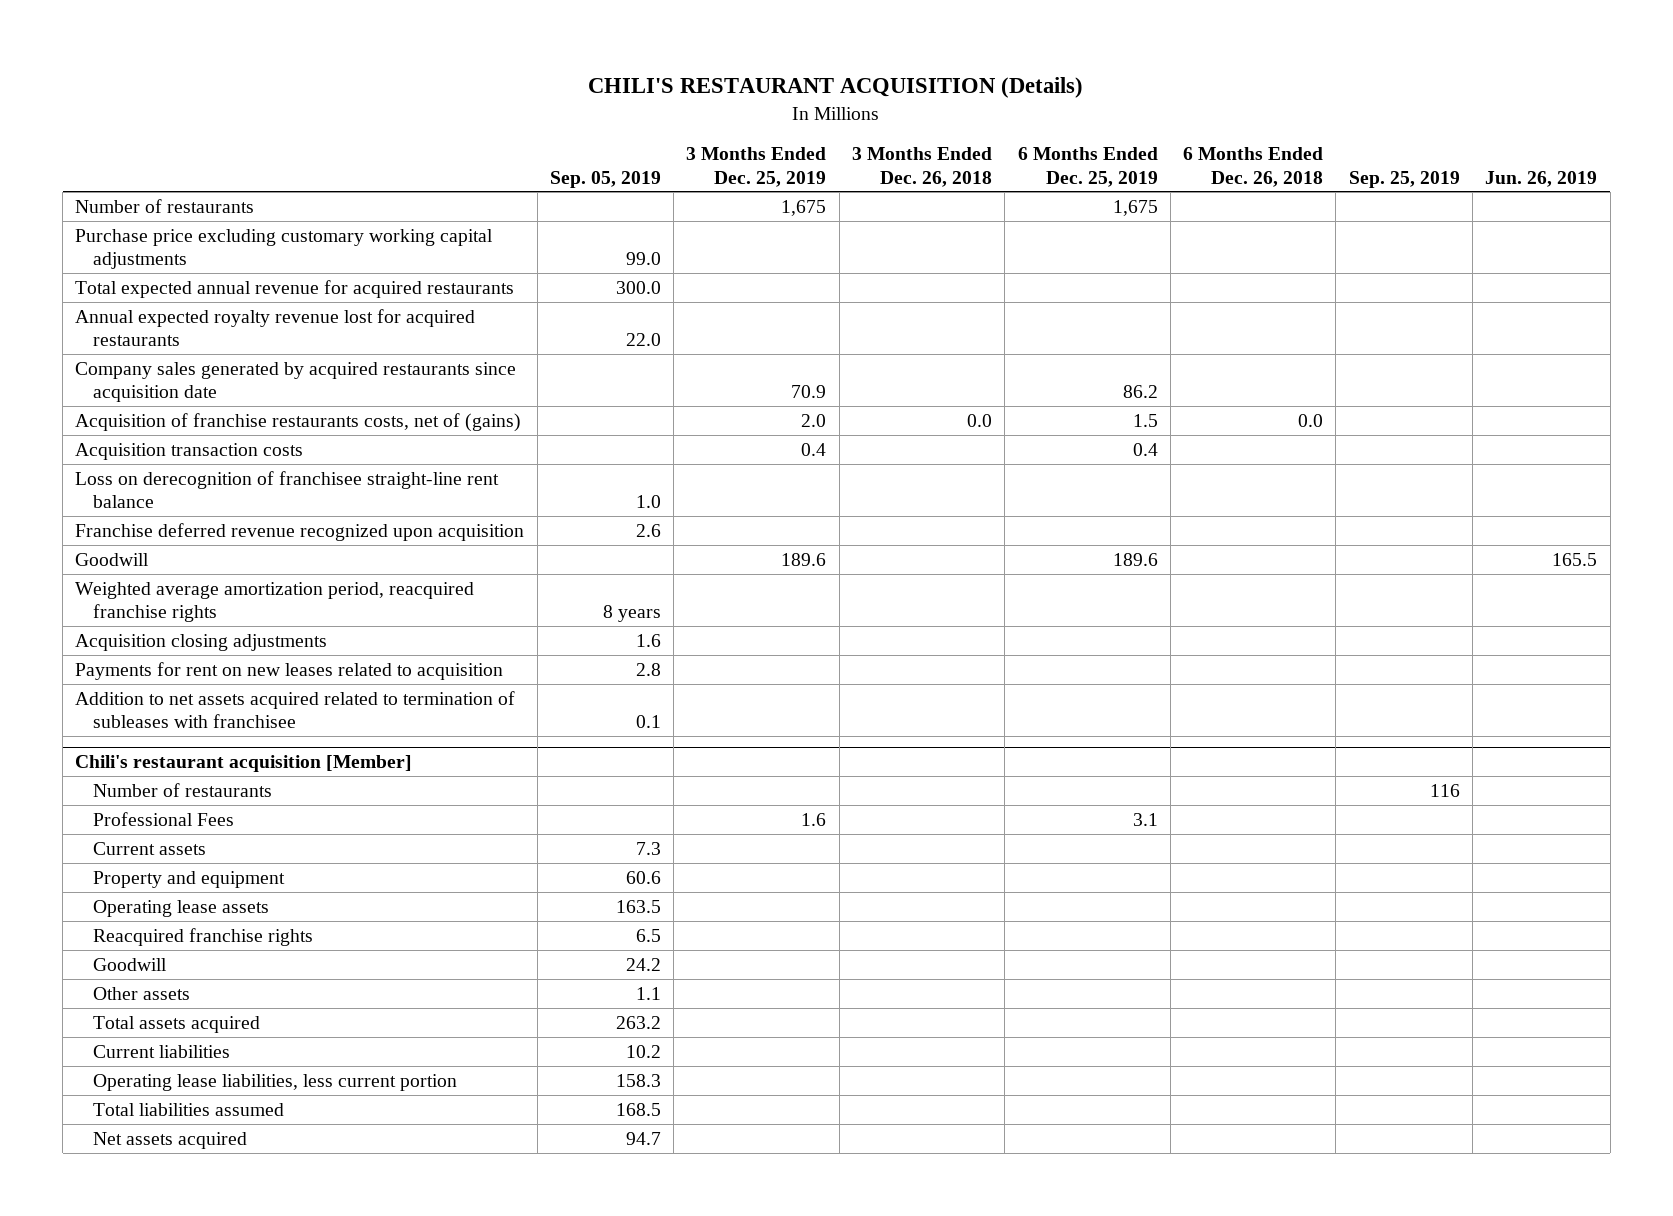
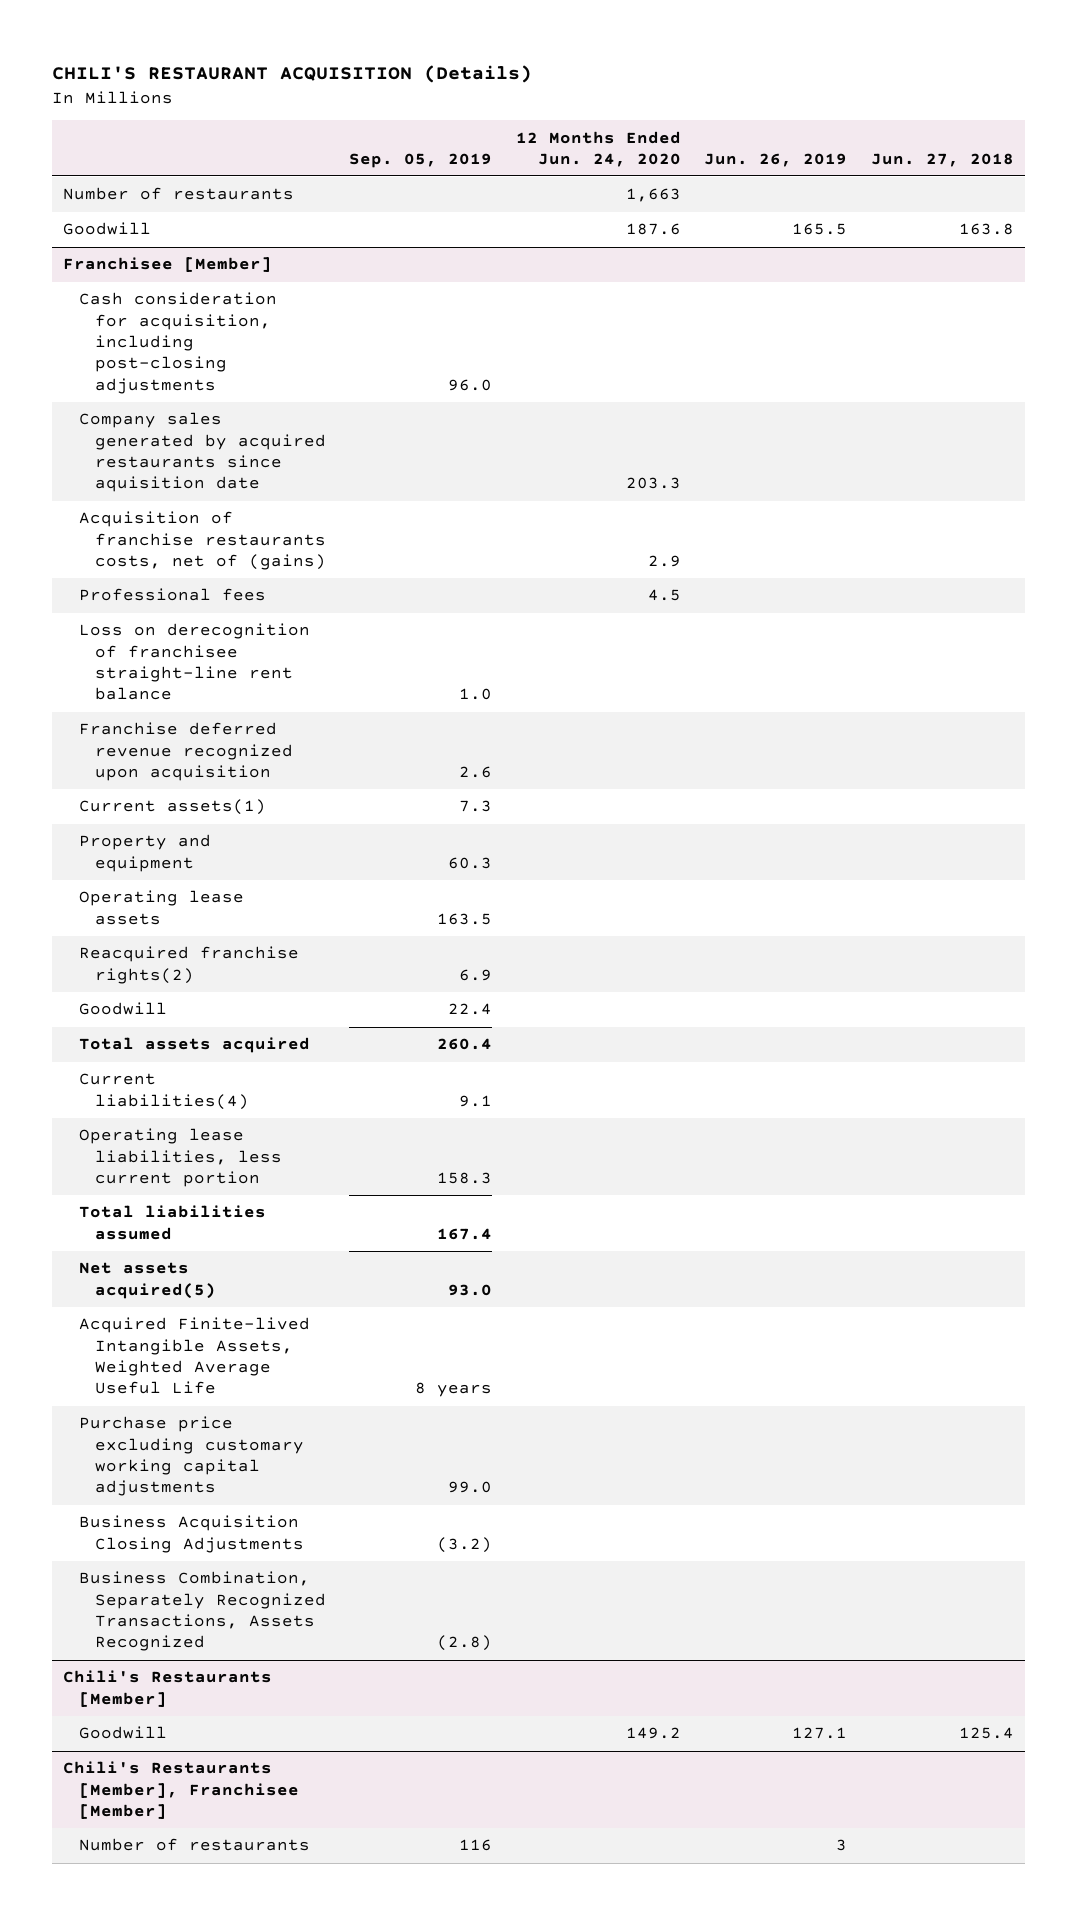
[686,147,827,187] 3 Months Ended Dec. 25, 2019 -> none
[852,147,993,187] 3 Months Ended Dec. 26, 2018 -> none
[1017,147,1158,187] 6 Months Ended Dec. 25, 2019 -> none
[1183,147,1324,187] 6 Months Ended Dec. 26, 2018 -> none
[1348,170,1460,188] Sep. 25, 2019 -> none
none -> [515,130,681,167] 12 Months Ended Jun. 24, 2020
none -> [870,152,1014,167] Jun. 27, 2018
[75,228,494,269] Purchase price excluding customary working capital adjustments -> none
[75,279,515,298] Total expected annual revenue for acquired restaurants -> none
[75,308,476,346] Annual expected royalty revenue lost for acquired restaurants -> none
[75,552,150,566] Goodwill -> [63,222,152,236] Goodwill
none -> [63,257,273,273] Franchisee [Member]
none -> [79,292,278,394] Cash consideration for acquisition, including post-closing adjustments
[75,361,517,402] Company sales generated by acquired restaurants since acquisition date -> [79,412,326,493] Company sales generated by acquired restaurants since aquisition date
[75,442,304,460] Acquisition transaction costs -> none
none -> [79,588,267,602] Professional fees
[75,581,475,622] Weighted average amortization period, reacquired franchise rights -> none
[75,633,328,651] Acquisition closing adjustments -> none
[75,661,504,680] Payments for rent on new leases related to acquisition -> none
[75,690,516,728] Addition to net assets acquired related to termination of subleases with franchisee -> none
[75,755,413,773] Chili's restaurant acquisition [Member] -> none
[92,782,272,797] Number of restaurants -> none
[92,811,234,826] Professional Fees -> none
[92,841,206,855] Current assets -> [79,799,267,816] Current assets(1)
[625,870,661,884] 60.6 -> [448,856,493,869] 60.3
[92,986,190,1000] Other assets -> none
[92,927,313,946] Reacquired franchise rights -> [79,946,300,984] Reacquired franchise rights(2)
[635,928,661,942] 6.5 -> [459,968,493,981] 6.9
[625,957,661,971] 24.2 -> [448,1003,493,1016] 22.4
[615,1015,661,1029] 263.2 -> [437,1038,493,1051] 260.4
[92,1044,230,1058] Current liabilities -> [79,1073,249,1110] Current liabilities(4)
[625,1044,661,1058] 10.2 -> [459,1094,493,1107] 9.1
[615,1102,661,1116] 168.5 -> [437,1227,493,1240] 167.4
[92,1131,247,1149] Net assets acquired -> [79,1262,216,1299] Net assets acquired(5)
[625,1131,661,1145] 94.7 -> [448,1283,493,1296] 93.0
none -> [79,1317,311,1395] Acquired Finite-lived Intangible Assets, Weighted Average Useful Life
none -> [79,1416,304,1497] Purchase price excluding customary working capital adjustments
none -> [79,1515,304,1553] Business Acquisition Closing Adjustments
none -> [79,1571,326,1652] Business Combination, Separately Recognized Transactions, Assets Recognized
none -> [63,1670,273,1707] Chili's Restaurants [Member]
none -> [79,1726,168,1740] Goodwill
none -> [63,1761,300,1820] Chili's Restaurants [Member], Franchisee [Member]
none -> [79,1838,311,1852] Number of restaurants

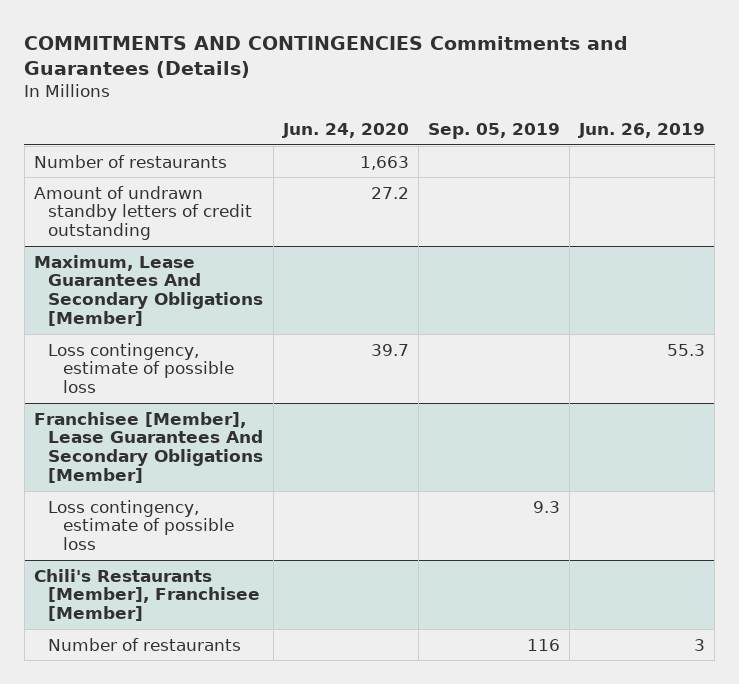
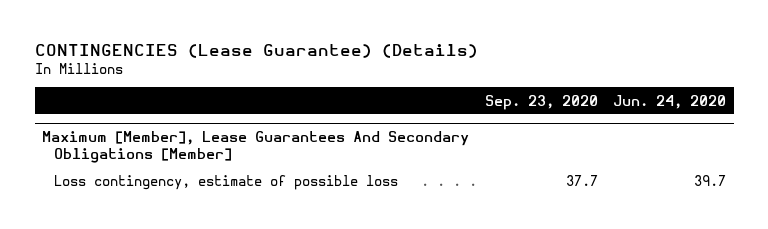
[24,35,629,79] COMMITMENTS AND CONTINGENCIES Commitments and Guarantees (Details) -> [34,43,478,58] CONTINGENCIES (Lease Guarantee) (Details)
[427,122,560,139] Sep. 05, 2019 -> none
[577,122,705,138] Jun. 26, 2019 -> none
none -> [484,94,598,110] Sep. 23, 2020
[33,154,227,168] Number of restaurants -> none
[33,185,253,241] Amount of undrawn standby letters of credit outstanding -> none
[33,254,264,326] Maximum, Lease Guarantees And Secondary Obligations [Member] -> [42,130,470,163] Maximum [Member], Lease Guarantees And Secondary Obligations [Member]
[33,411,264,483] Franchisee [Member], Lease Guarantees And Secondary Obligations [Member] -> none
[48,499,234,551] Loss contingency, estimate of possible loss -> none
[33,568,261,622] Chili's Restaurants [Member], Franchisee [Member] -> none
[48,637,242,651] Number of restaurants -> none

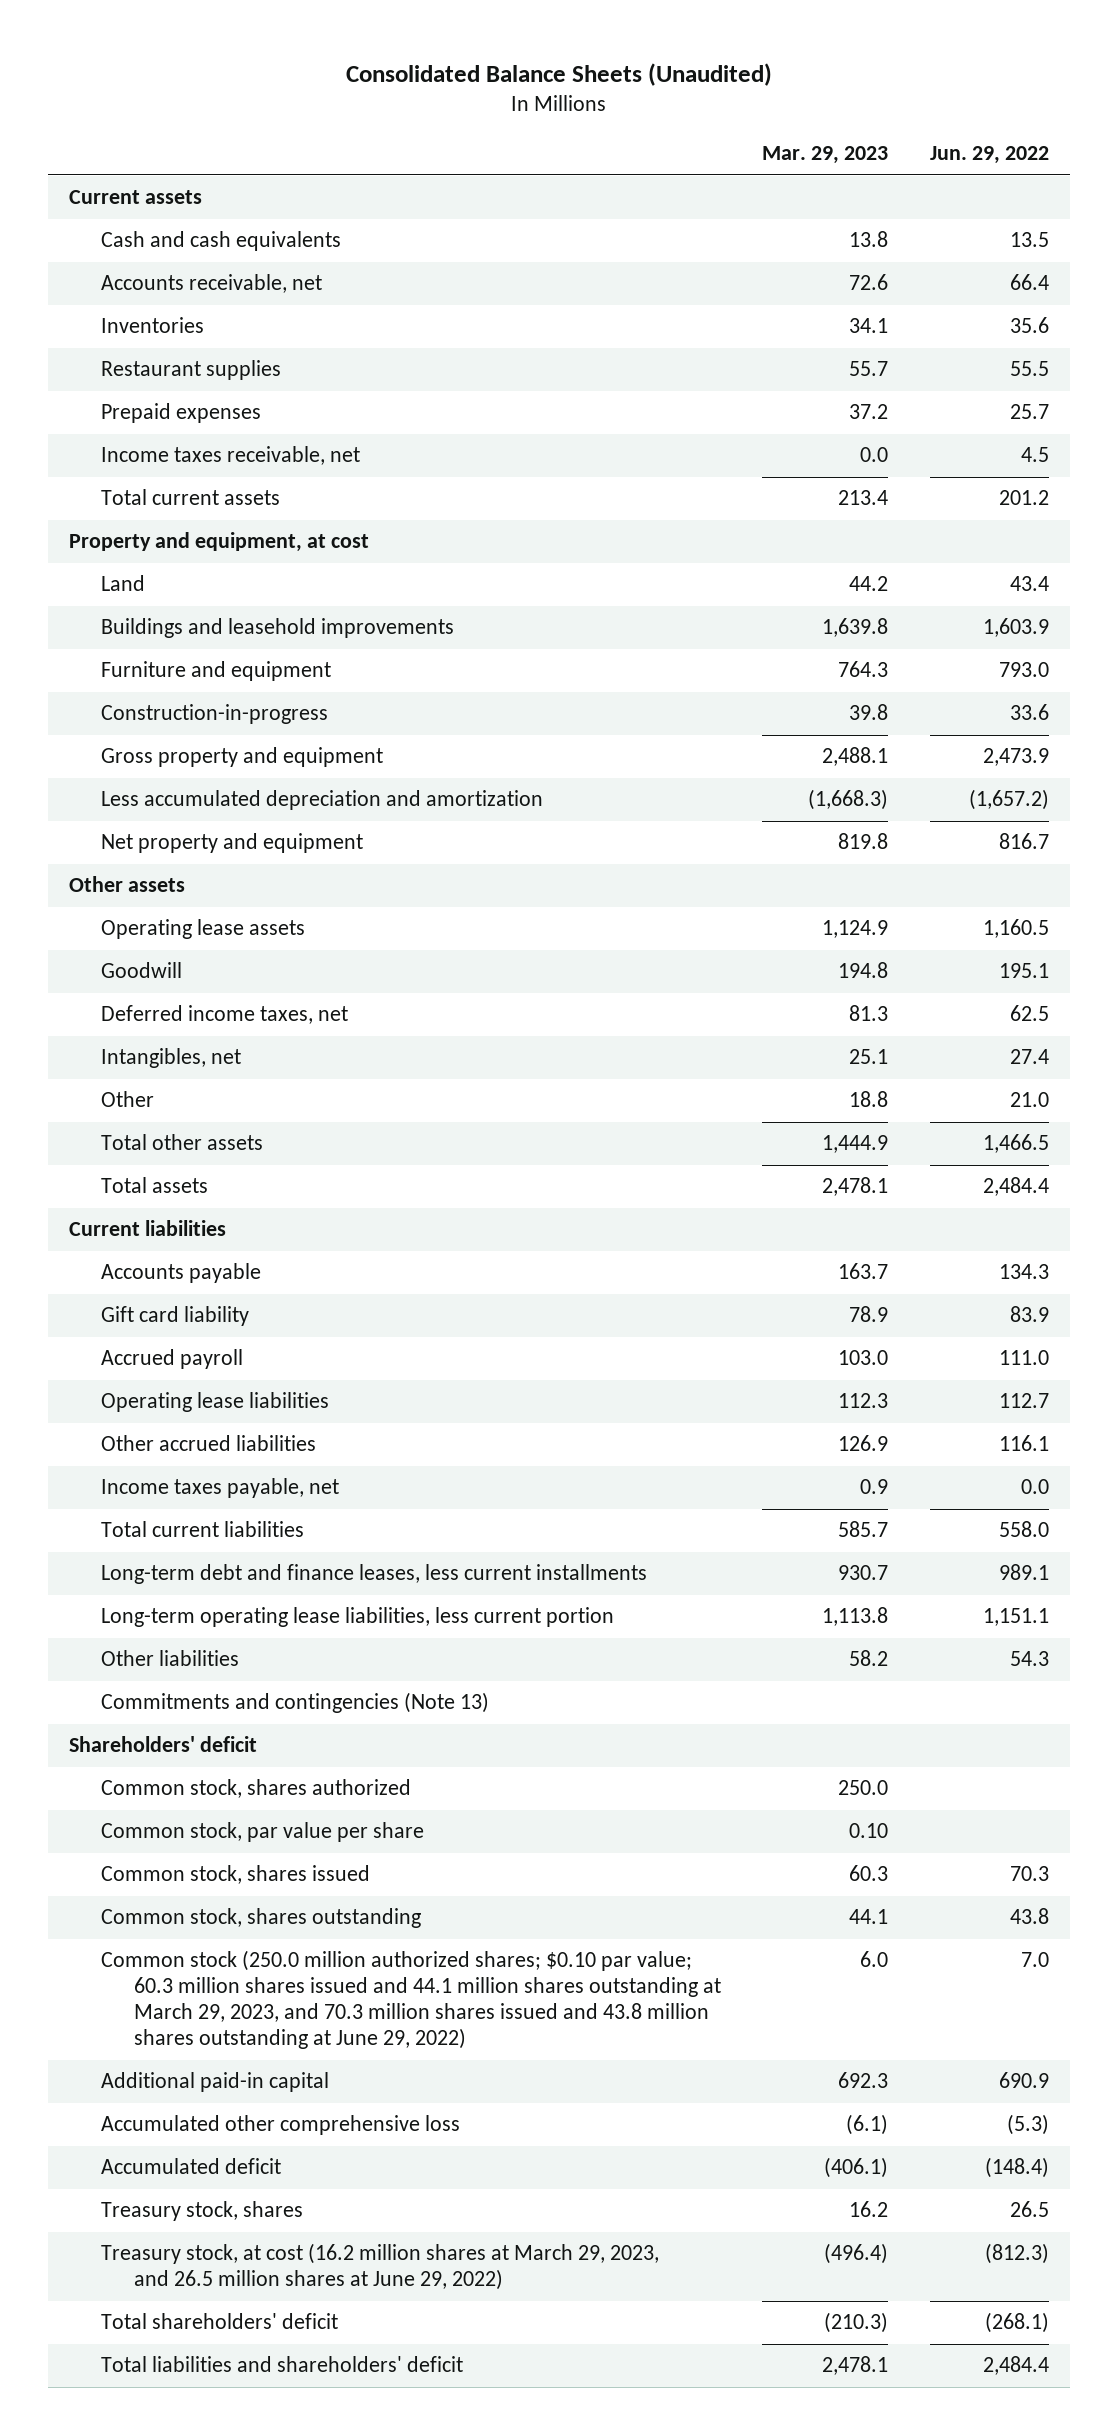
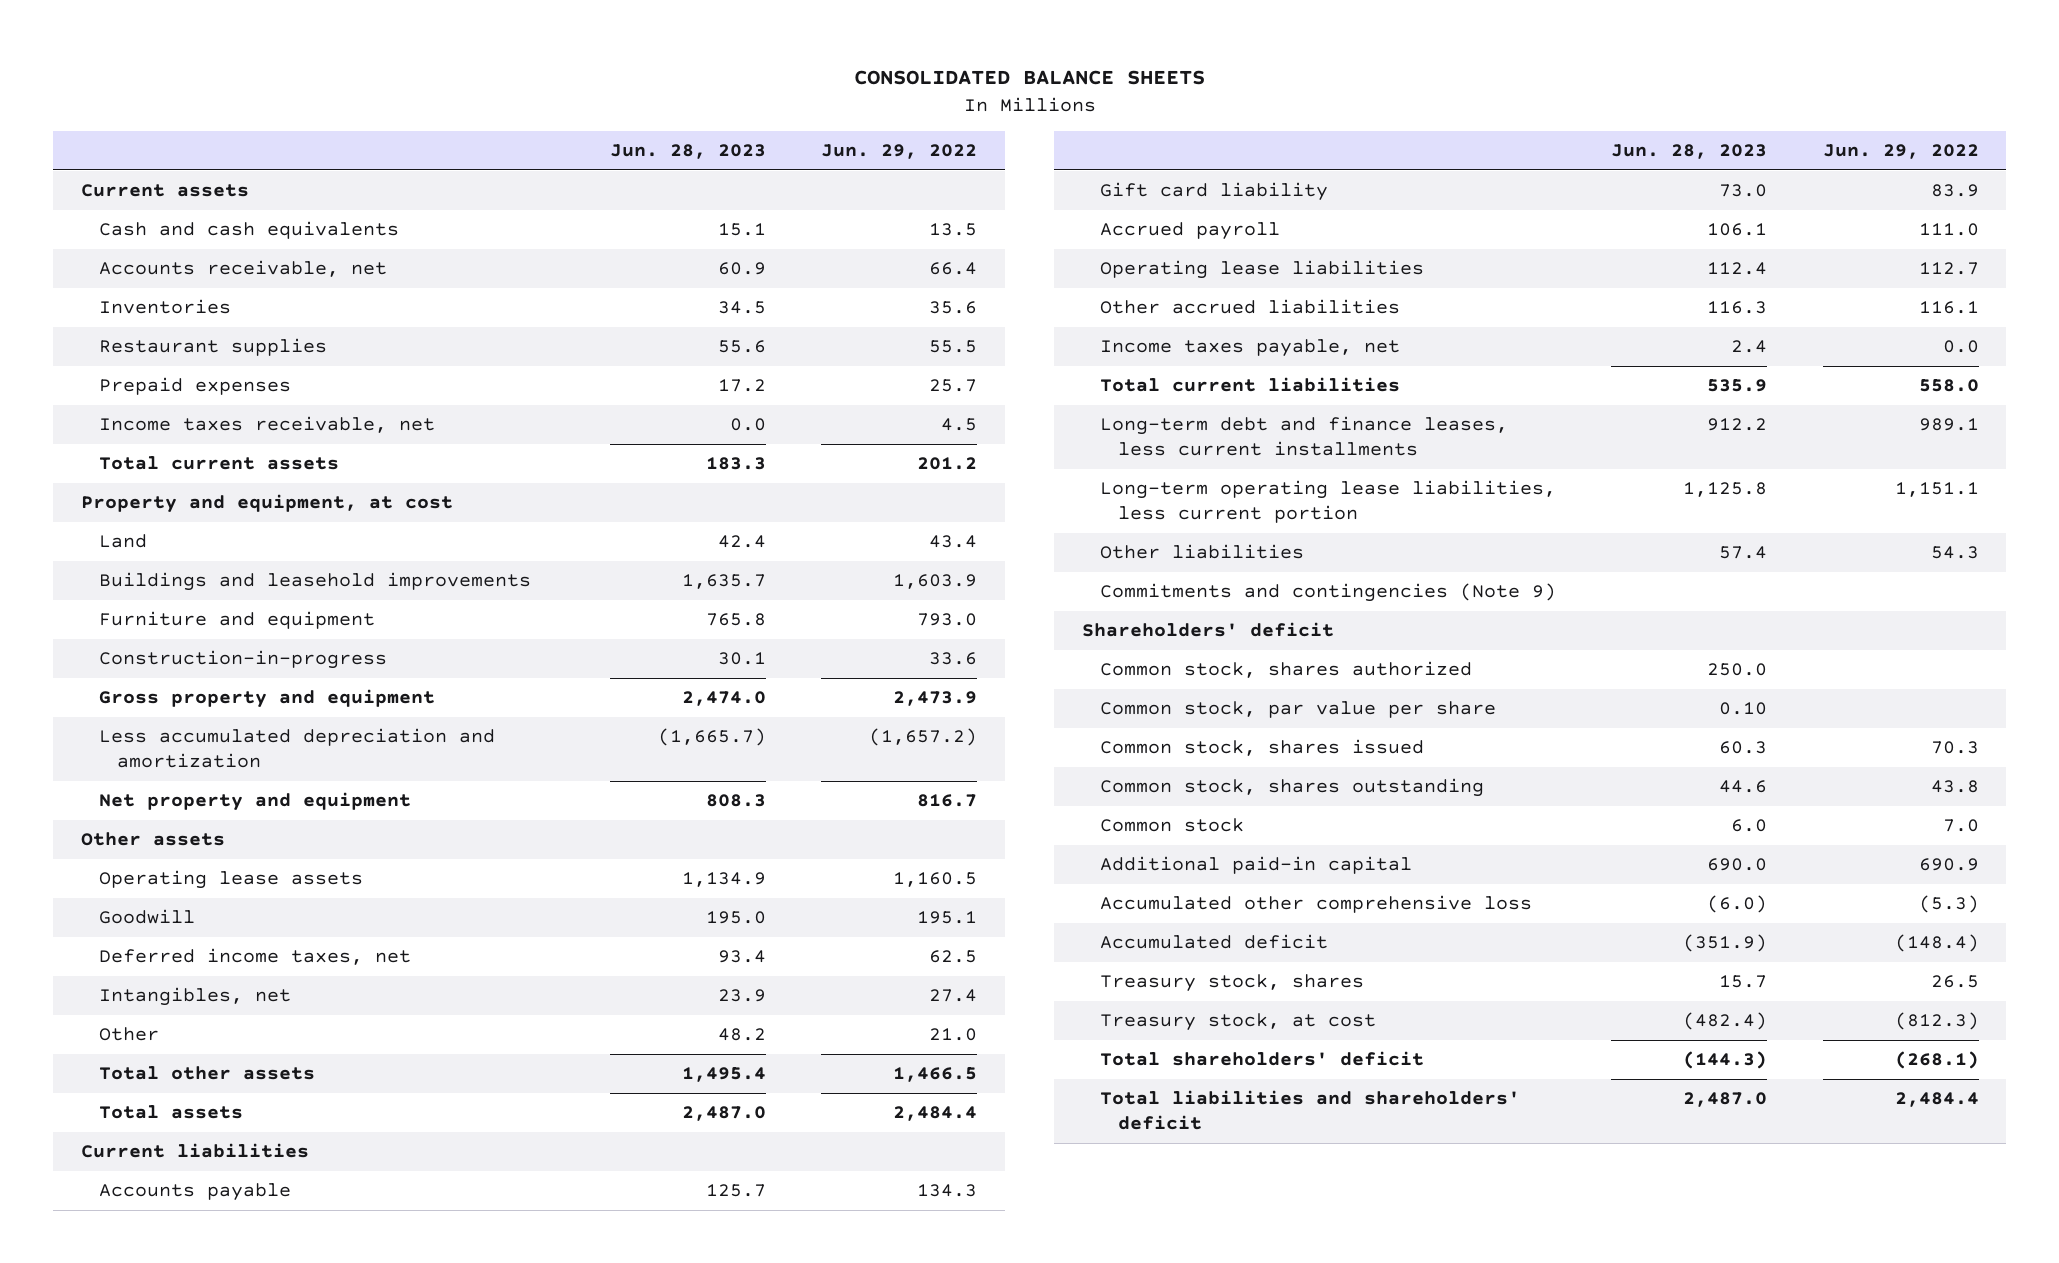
[345,62,772,86] Consolidated Balance Sheets (Unaudited) -> [853,70,1205,86] CONSOLIDATED BALANCE SHEETS
[762,146,889,165] Mar. 29, 2023 -> none
none -> [610,143,767,159] Jun. 28, 2023
[101,1692,490,1714] Commitments and contingencies (Note 13) -> [1100,583,1557,603] Commitments and contingencies (Note 9)
[101,1950,721,2050] Common stock (250.0 million authorized shares; $0.10 par value; 60.3 million shares issued and 44.1 million shares outstanding at March 29, 2023, and 70.3 million shares issued and 43.8 million shares outstanding at June 29, 2022) -> [1100,818,1245,833] Common stock
[101,2243,660,2291] Treasury stock, at cost (16.2 million shares at March 29, 2023, and 26.5 million shares at June 29, 2022) -> [1100,1013,1377,1032] Treasury stock, at cost

